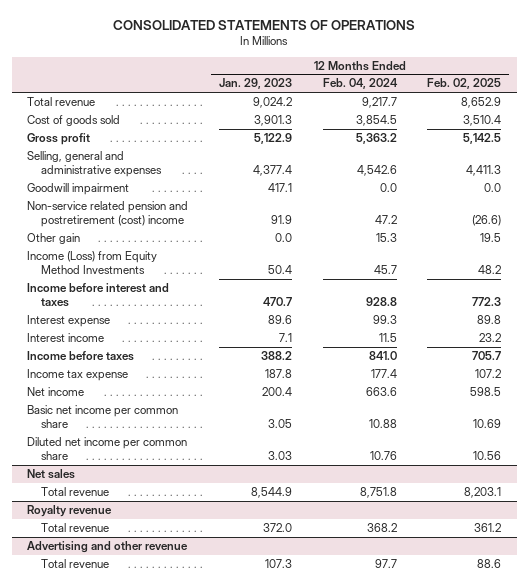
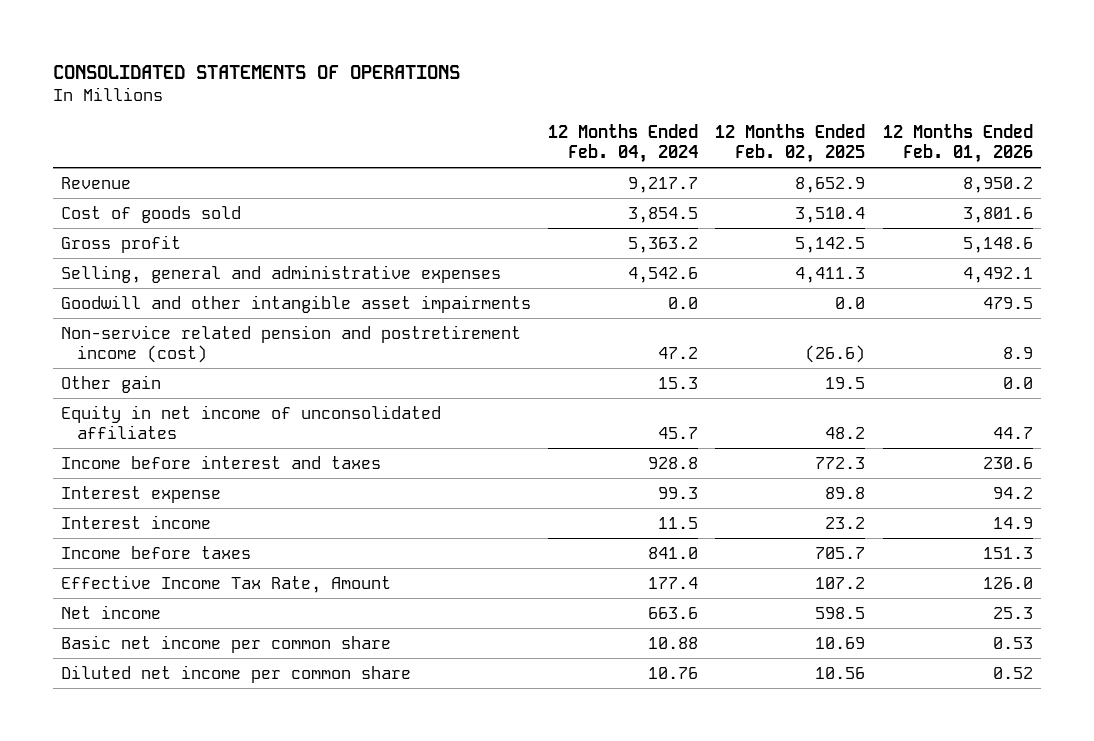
[218,78,292,90] Jan. 29, 2023 -> none
none -> [882,124,1033,164] 12 Months Ended Feb. 01, 2026
[27,97,96,107] Total revenue -> [61,176,132,189] Revenue
[27,183,130,196] Goodwill impairment -> none
none -> [61,294,532,313] Goodwill and other intangible asset impairments
[27,201,189,227] Non-service related pension and postretirement (cost) income -> [61,324,522,363] Non-service related pension and postretirement income (cost)
[27,251,158,274] Income (Loss) from Equity Method Investments -> [61,404,442,439] Equity in net income of unconsolidated affiliates
[27,369,129,382] Income tax expense -> [61,574,392,593] Effective Income Tax Rate, Amount
[27,469,76,480] Net sales -> none
[40,487,109,497] Total revenue -> none
[27,505,113,518] Royalty revenue -> none
[40,523,109,533] Total revenue -> none
[27,541,189,554] Advertising and other revenue -> none
[40,559,109,569] Total revenue -> none

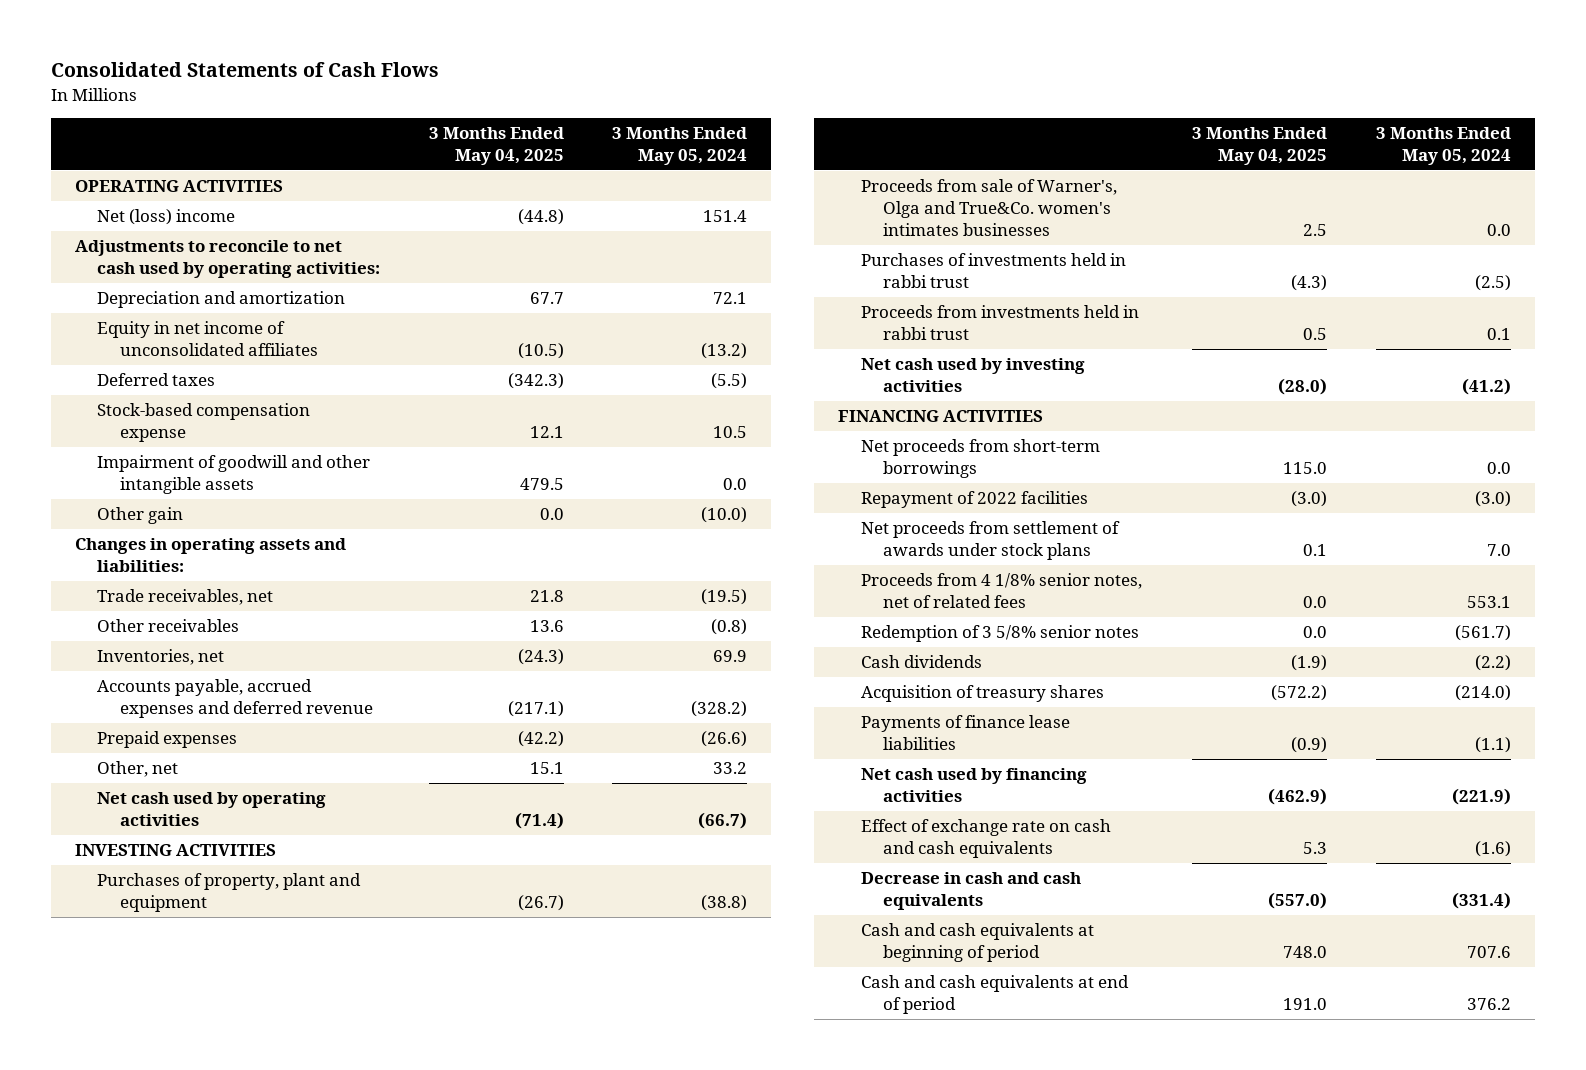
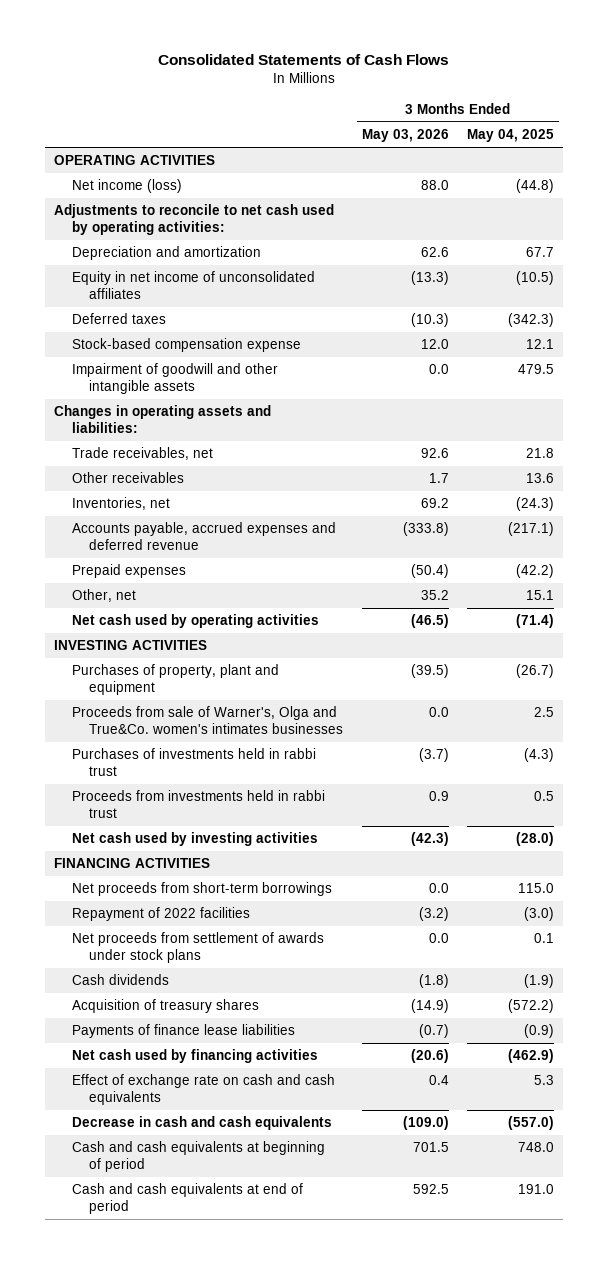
[612,126,748,166] 3 Months Ended May 05, 2024 -> none
none -> [361,129,449,143] May 03, 2026
[97,209,236,226] Net (loss) income -> [71,179,182,194] Net income (loss)
[97,507,184,525] Other gain -> none
[860,573,1142,609] Proceeds from 4 1/8% senior notes, net of related fees -> none
[860,625,1139,643] Redemption of 3 5/8% senior notes -> none

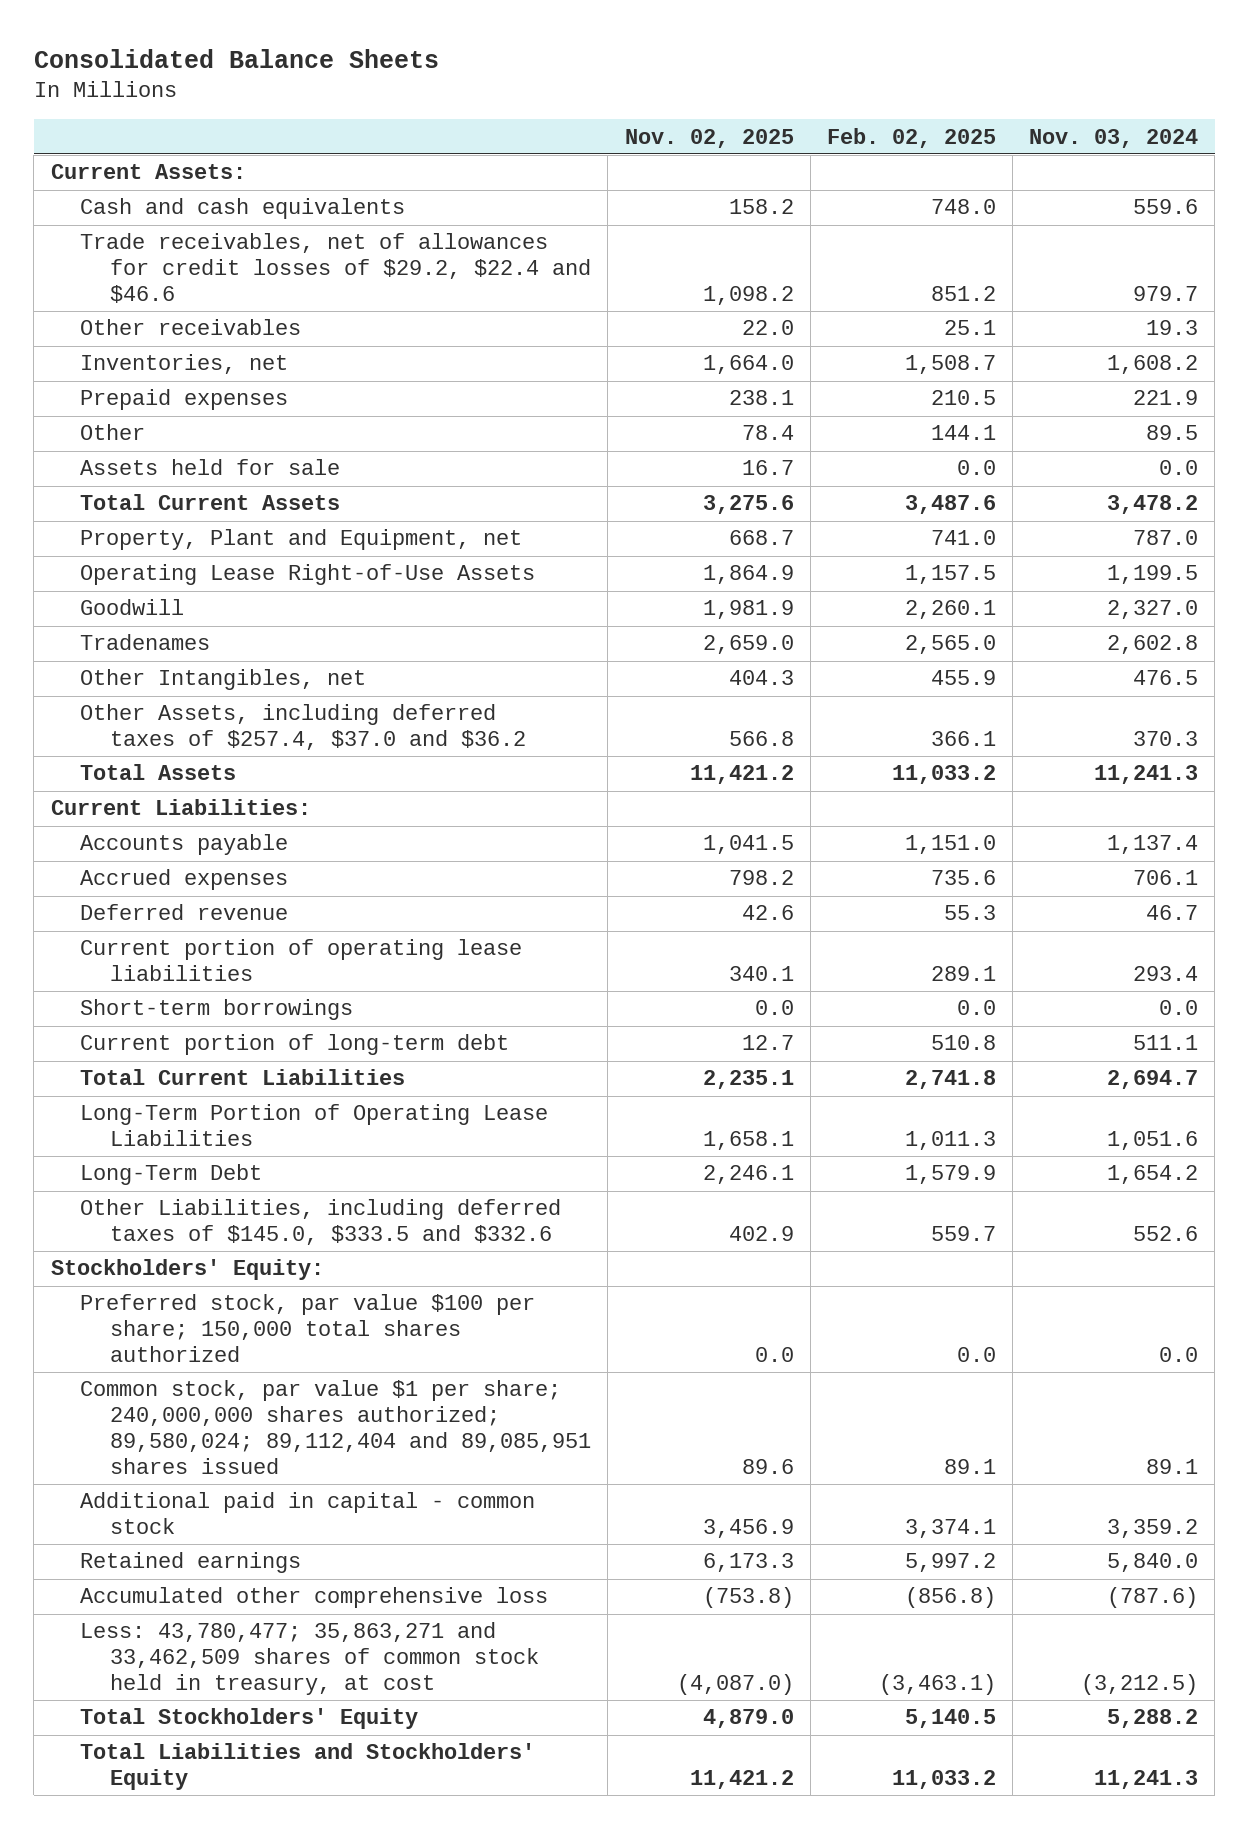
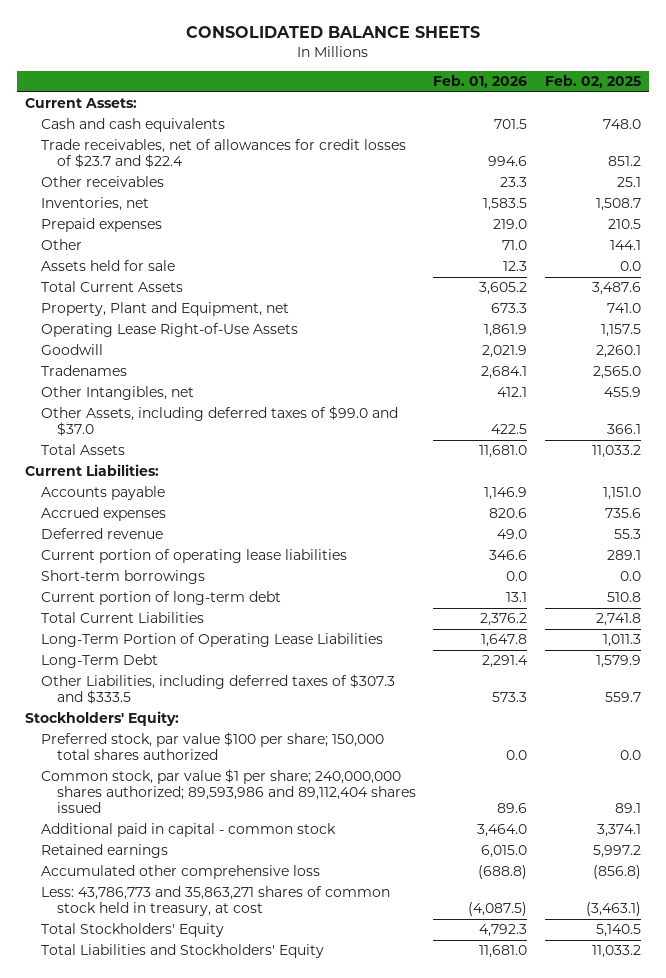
[33,48,439,68] Consolidated Balance Sheets -> [185,26,480,39] CONSOLIDATED BALANCE SHEETS
[624,128,794,148] Nov. 02, 2025 -> none
[1029,128,1199,148] Nov. 03, 2024 -> none
none -> [433,75,528,89] Feb. 01, 2026
[80,233,592,303] Trade receivables, net of allowances for credit losses of $29.2, $22.4 and $46.6 -> [41,139,407,169] Trade receivables, net of allowances for credit losses of $23.7 and $22.4
[80,704,527,751] Other Assets, including deferred taxes of $257.4, $37.0 and $36.2 -> [41,406,399,437] Other Assets, including deferred taxes of $99.0 and $37.0
[80,1199,562,1246] Other Liabilities, including deferred taxes of $145.0, $333.5 and $332.6 -> [41,674,396,705] Other Liabilities, including deferred taxes of $307.3 and $333.5
[80,1380,592,1474] Common stock, par value $1 per share; 240,000,000 shares authorized; 89,580,024; 89,112,404 and 89,085,951 shares issued -> [41,769,416,814] Common stock, par value $1 per share; 240,000,000 shares authorized; 89,593,986 and 89,112,404 shares issued
[80,1622,540,1695] Less: 43,780,477; 35,863,271 and 33,462,509 shares of common stock held in treasury, at cost -> [41,886,391,917] Less: 43,786,773 and 35,863,271 shares of common stock held in treasury, at cost

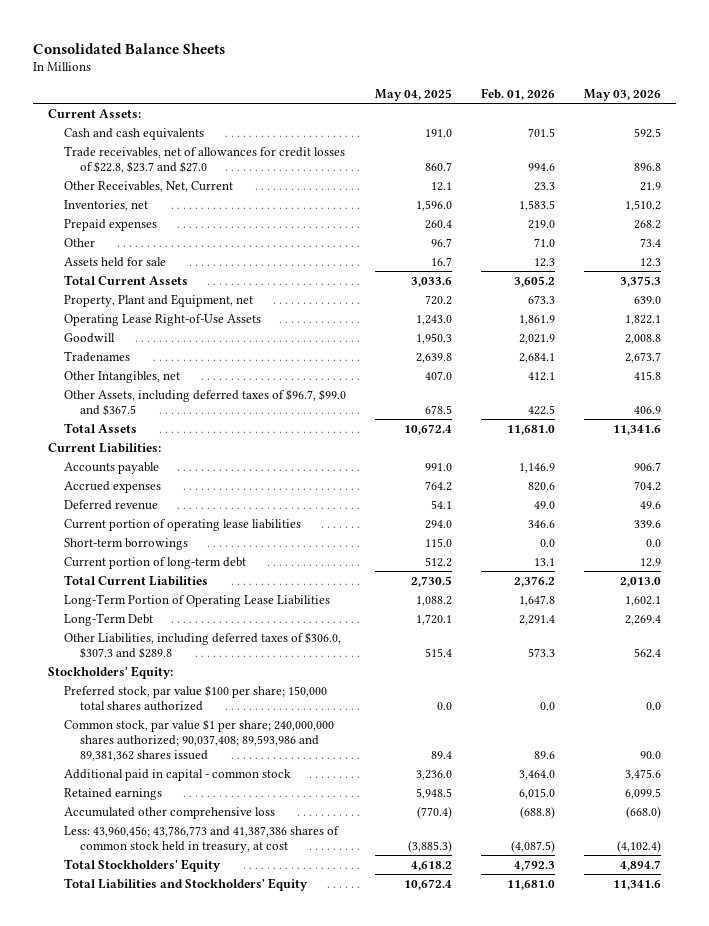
[185,26,480,39] CONSOLIDATED BALANCE SHEETS -> [33,42,226,54] Consolidated Balance Sheets
[544,75,641,89] Feb. 02, 2025 -> none
none -> [374,89,452,102] May 04, 2025
none -> [584,89,662,102] May 03, 2026
[41,139,407,169] Trade receivables, net of allowances for credit losses of $23.7 and $22.4 -> [63,145,345,173] Trade receivables, net of allowances for credit losses of $22.8, $23.7 and $27.0
[41,176,165,188] Other receivables -> [63,180,233,192] Other Receivables, Net, Current
[41,406,399,437] Other Assets, including deferred taxes of $99.0 and $37.0 -> [63,388,346,416] Other Assets, including deferred taxes of $96.7, $99.0 and $367.5
[41,674,396,705] Other Liabilities, including deferred taxes of $307.3 and $333.5 -> [63,631,341,659] Other Liabilities, including deferred taxes of $306.0, $307.3 and $289.8
[41,769,416,814] Common stock, par value $1 per share; 240,000,000 shares authorized; 89,593,986 and 89,112,404 shares issued -> [63,718,334,761] Common stock, par value $1 per share; 240,000,000 shares authorized; 90,037,408; 89,593,986 and 89,381,362 shares issued
[41,886,391,917] Less: 43,786,773 and 35,863,271 shares of common stock held in treasury, at cost -> [63,825,340,853] Less: 43,960,456; 43,786,773 and 41,387,386 shares of common stock held in treasury, at cost

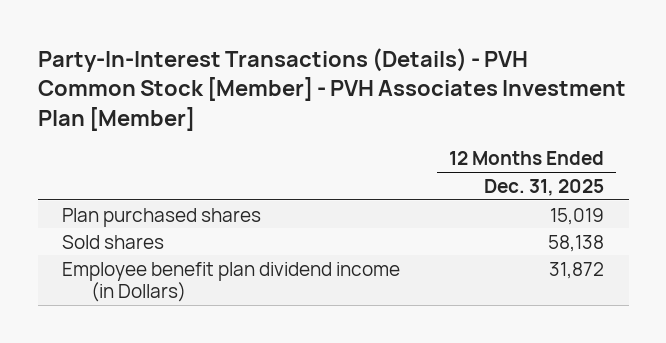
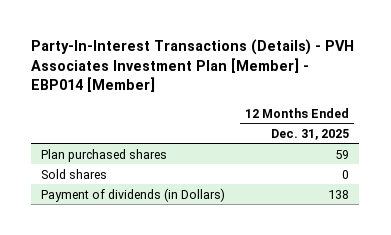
[37,47,626,131] Party-In-Interest Transactions (Details) - PVH Common Stock [Member] - PVH Associates Investment Plan [Member] -> [31,38,355,93] Party-In-Interest Transactions (Details) - PVH Associates Investment Plan [Member] - EBP014 [Member]
[550,207,605,225] 15,019 -> [335,149,350,159] 59
[548,234,605,252] 58,138 -> [342,169,350,179] 0
[62,261,401,302] Employee benefit plan dividend income (in Dollars) -> [41,187,226,202] Payment of dividends (in Dollars)
[549,261,605,279] 31,872 -> [328,189,350,199] 138

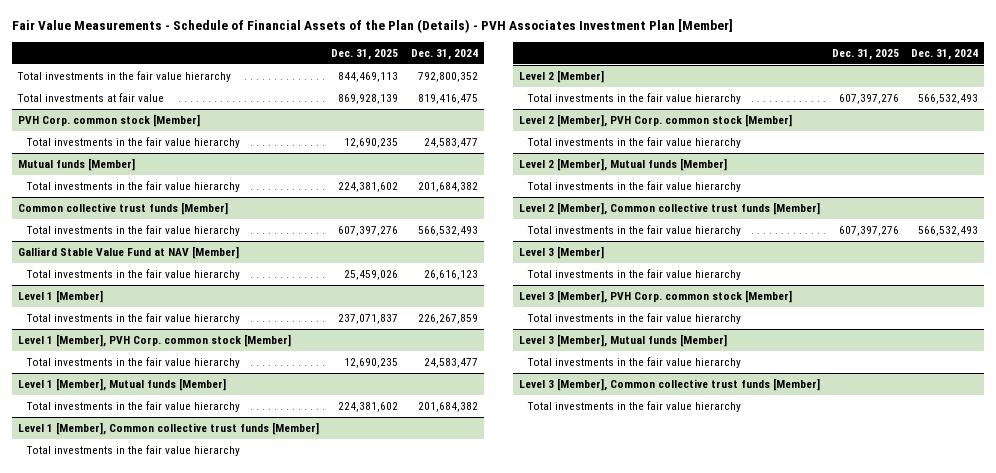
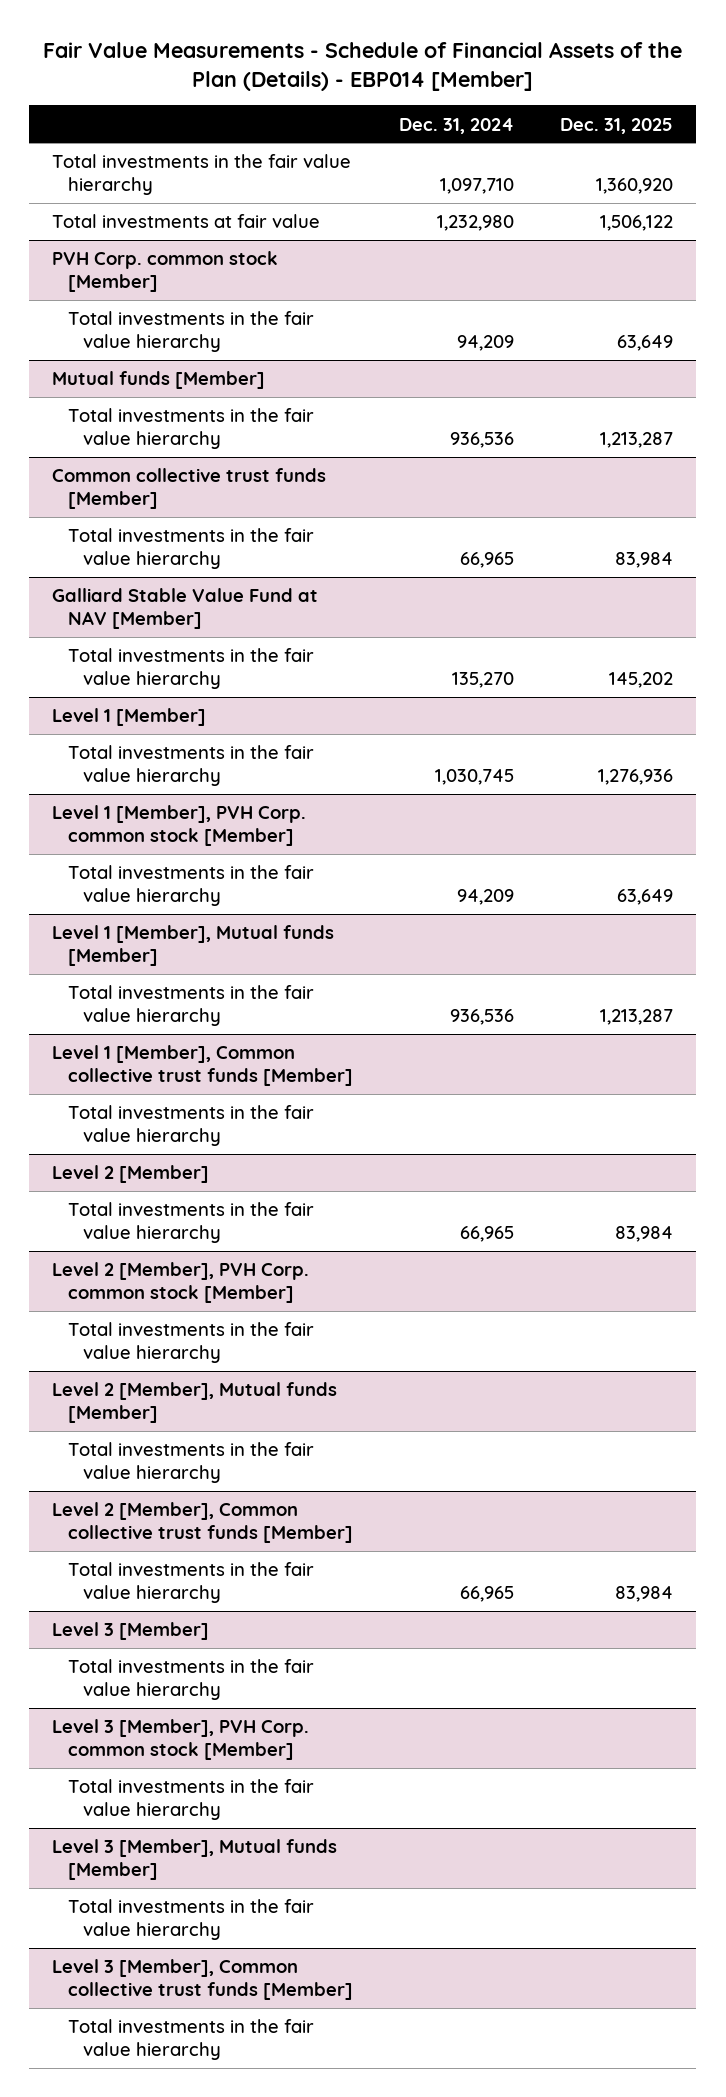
[12,19,734,34] Fair Value Measurements - Schedule of Financial Assets of the Plan (Details) - PVH Associates Investment Plan [Member] -> [42,41,682,91] Fair Value Measurements - Schedule of Financial Assets of the Plan (Details) - EBP014 [Member]
[338,72,399,83] 844,469,113 -> [596,178,674,195] 1,360,920
[417,72,478,83] 792,800,352 -> [439,178,514,195] 1,097,710
[338,94,399,105] 869,928,139 -> [600,215,674,232] 1,506,122
[417,94,478,105] 819,416,475 -> [436,215,514,232] 1,232,980
[344,138,399,149] 12,690,235 -> [617,335,674,352] 63,649
[423,138,478,149] 24,583,477 -> [456,335,514,352] 94,209
[338,182,399,193] 224,381,602 -> [600,432,674,449] 1,213,287
[417,182,478,193] 201,684,382 -> [449,432,514,449] 936,536
[338,226,399,237] 607,397,276 -> [615,552,674,569] 83,984
[417,226,478,237] 566,532,493 -> [459,552,514,569] 66,965
[344,270,399,281] 25,459,026 -> [609,672,674,689] 145,202
[423,270,478,281] 26,616,123 -> [451,672,514,689] 135,270
[338,314,399,325] 237,071,837 -> [598,769,674,786] 1,276,936
[417,314,478,325] 226,267,859 -> [434,769,514,786] 1,030,745
[344,358,399,369] 12,690,235 -> [617,889,674,906] 63,649
[423,358,478,369] 24,583,477 -> [456,889,514,906] 94,209
[338,402,399,413] 224,381,602 -> [600,1009,674,1026] 1,213,287
[417,402,478,413] 201,684,382 -> [449,1009,514,1026] 936,536
[838,94,899,105] 607,397,276 -> [615,1226,674,1243] 83,984
[918,94,979,105] 566,532,493 -> [459,1226,514,1243] 66,965
[838,226,899,237] 607,397,276 -> [615,1586,674,1603] 83,984
[918,226,979,237] 566,532,493 -> [459,1586,514,1603] 66,965

